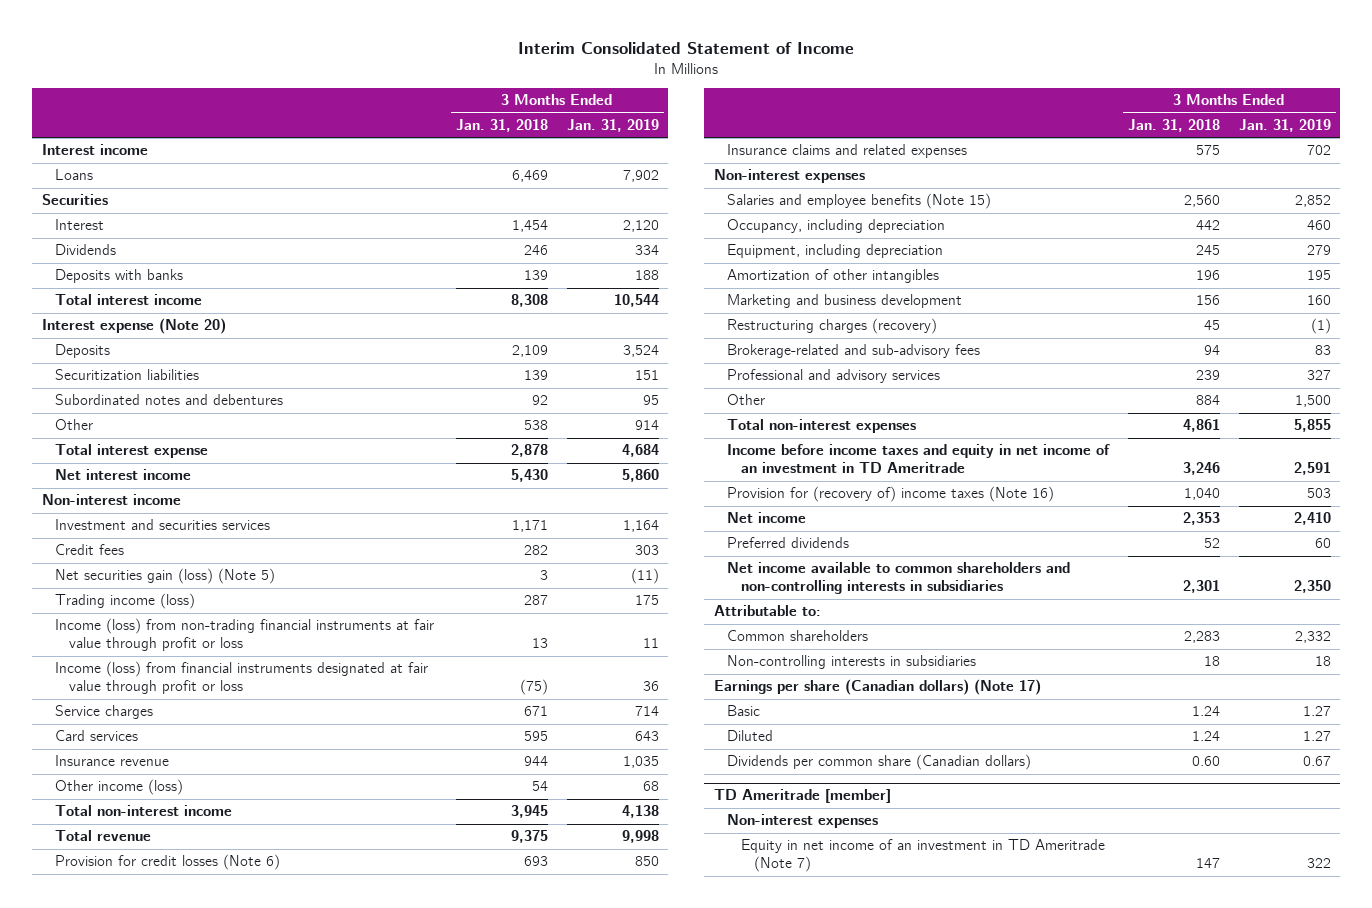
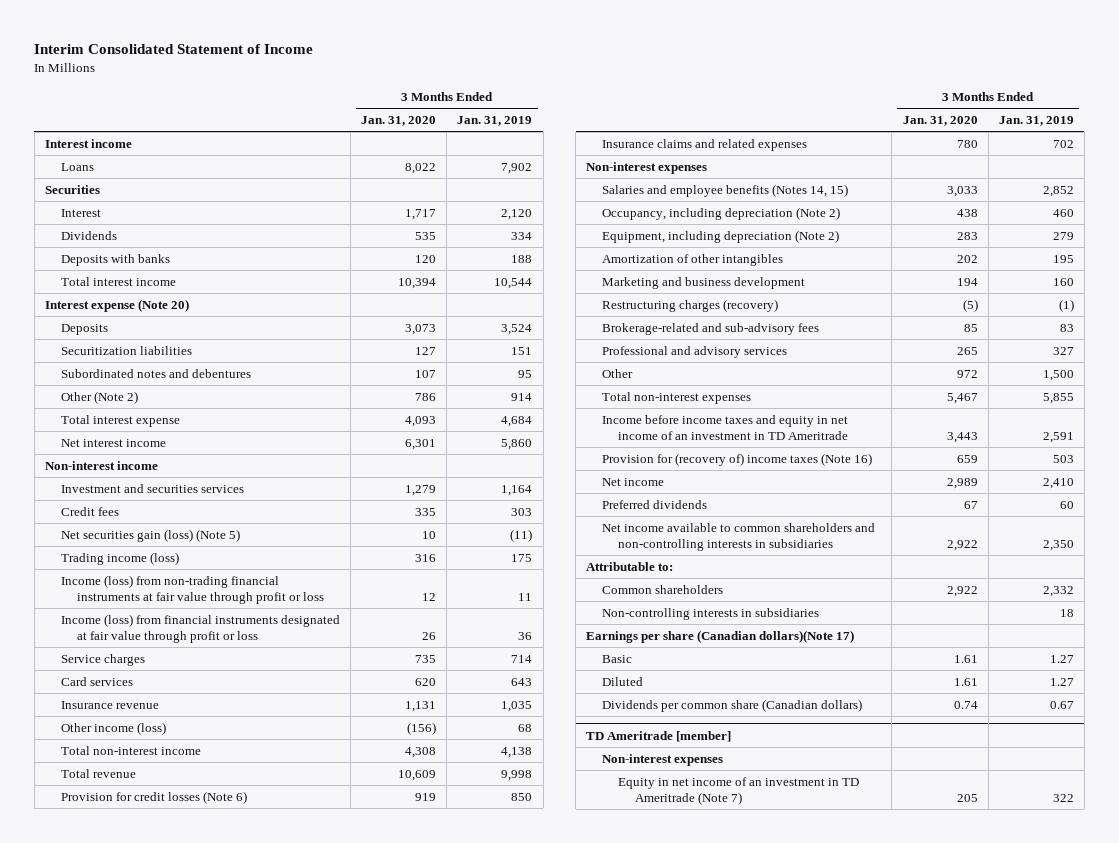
[456,118,549,132] Jan. 31, 2018 -> none
none -> [361,116,437,127] Jan. 31, 2020
[55,419,94,431] Other -> [60,390,138,404] Other (Note 2)
[727,193,992,210] Salaries and employee benefits (Note 15) -> [602,183,849,197] Salaries and employee benefits (Notes 14, 15)
[727,219,946,234] Occupancy, including depreciation -> [602,206,841,220] Occupancy, including depreciation (Note 2)
[727,244,944,259] Equipment, including depreciation -> [602,229,840,243] Equipment, including depreciation (Note 2)
[713,679,1041,696] Earnings per share (Canadian dollars) (Note 17) -> [586,629,855,643] Earnings per share (Canadian dollars)(Note 17)

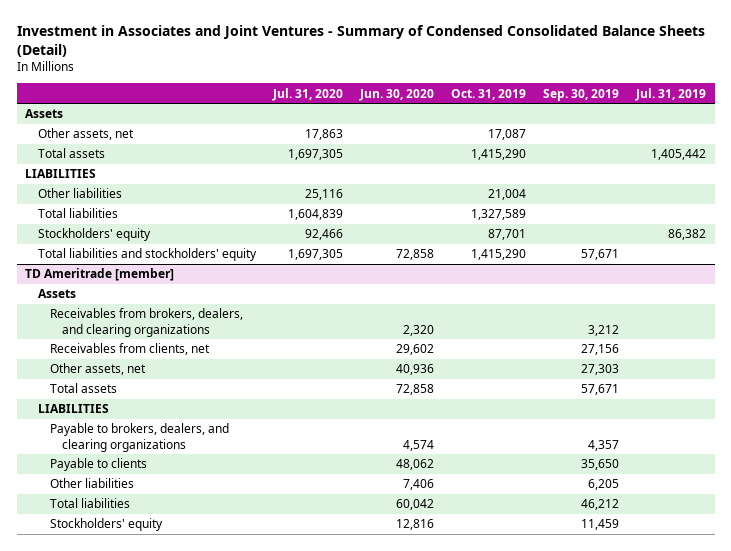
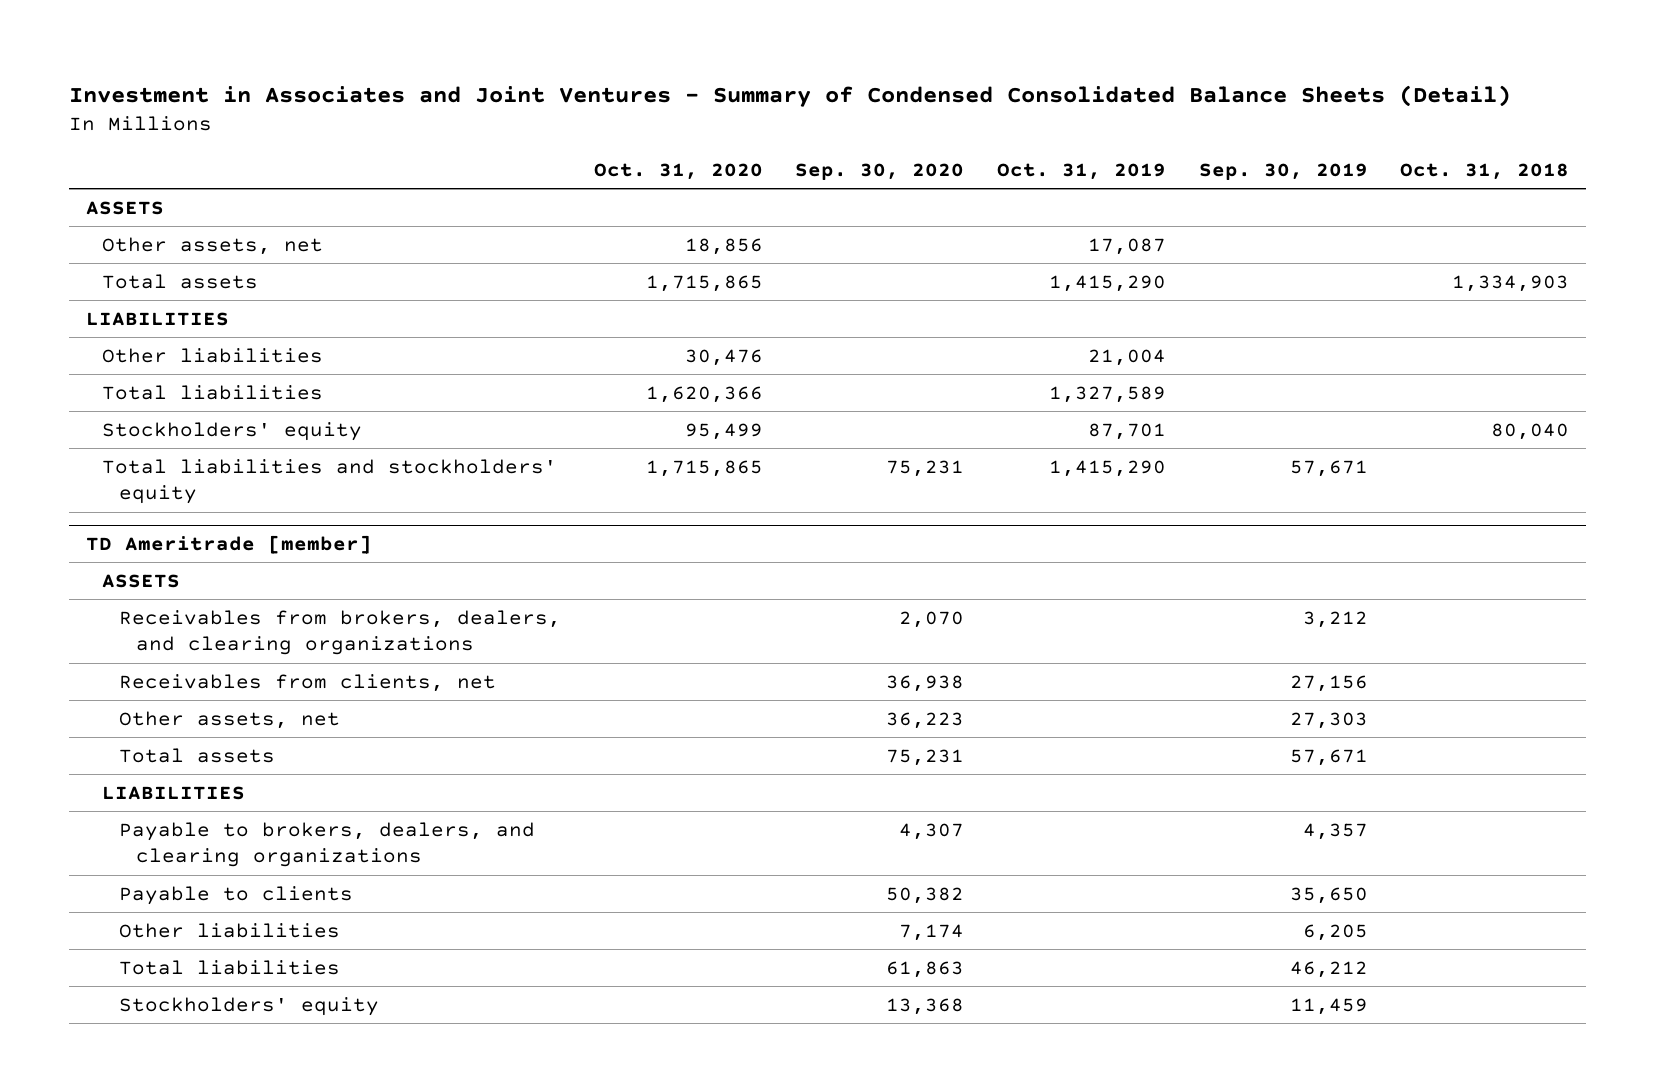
[271,87,343,101] Jul. 31, 2020 -> none
[358,88,434,101] Jun. 30, 2020 -> none
[635,87,707,101] Jul. 31, 2019 -> none
none -> [593,162,763,180] Oct. 31, 2020
none -> [795,162,965,180] Sep. 30, 2020
none -> [1400,162,1570,180] Oct. 31, 2018
[25,109,64,119] Assets -> [85,200,164,215] ASSETS
[37,289,76,299] Assets -> [102,573,181,588] ASSETS

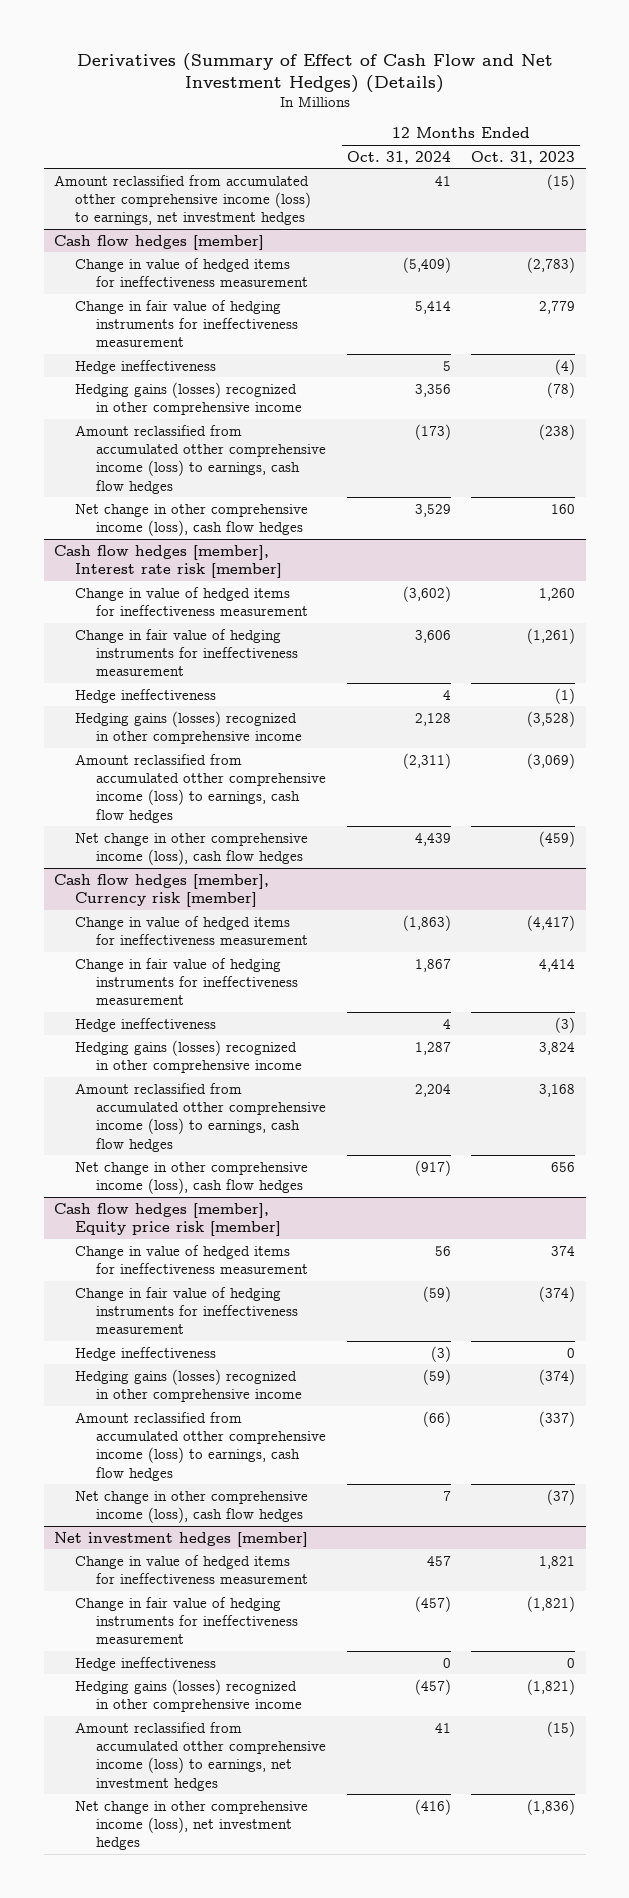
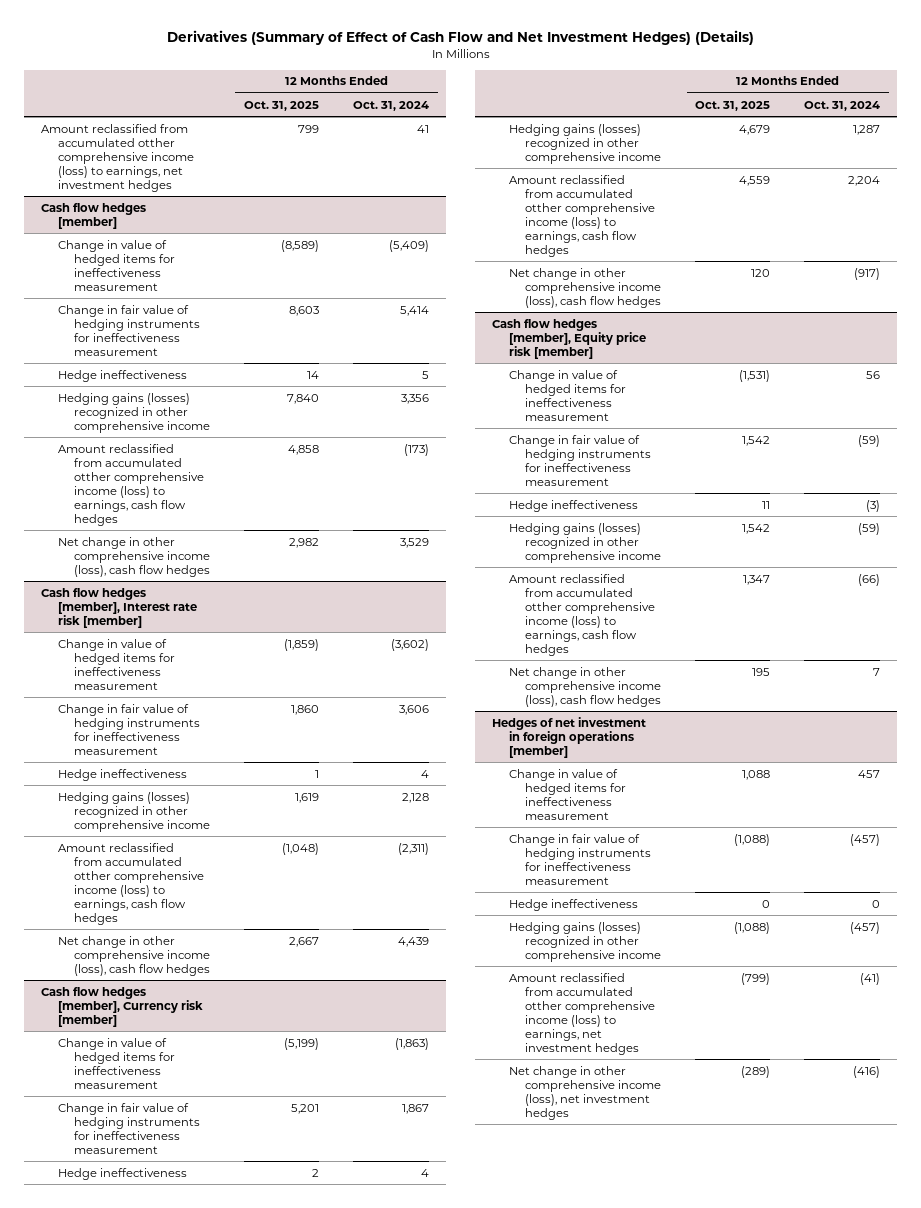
[471,150,576,164] Oct. 31, 2023 -> none
none -> [243,100,319,111] Oct. 31, 2025
[53,1531,308,1547] Net investment hedges [member] -> [492,716,647,758] Hedges of net investment in foreign operations [member]
[434,1722,451,1733] 41 -> [860,972,881,985] (41)

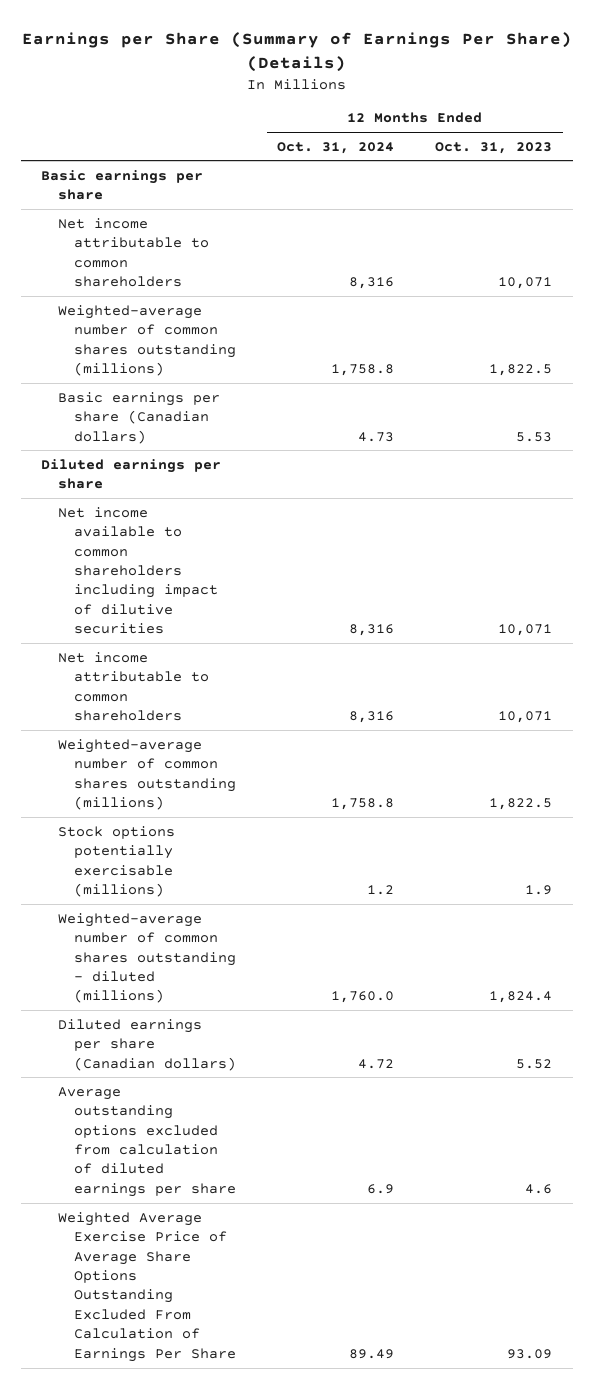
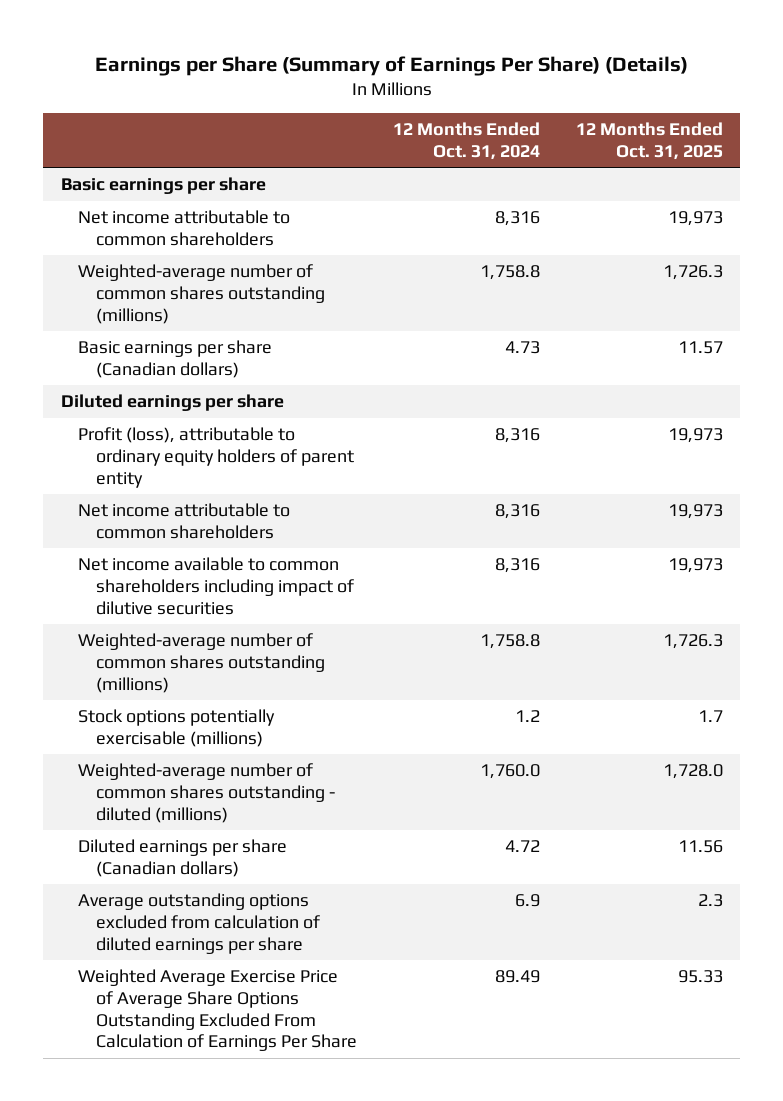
[435,141,553,154] Oct. 31, 2023 -> none
none -> [575,122,723,160] 12 Months Ended Oct. 31, 2025
none -> [78,427,355,488] Profit (loss), attributable to ordinary equity holders of parent entity
[57,506,218,635] Net income available to common shareholders including impact of dilutive securities -> [78,557,355,615] Net income available to common shareholders including impact of dilutive securities

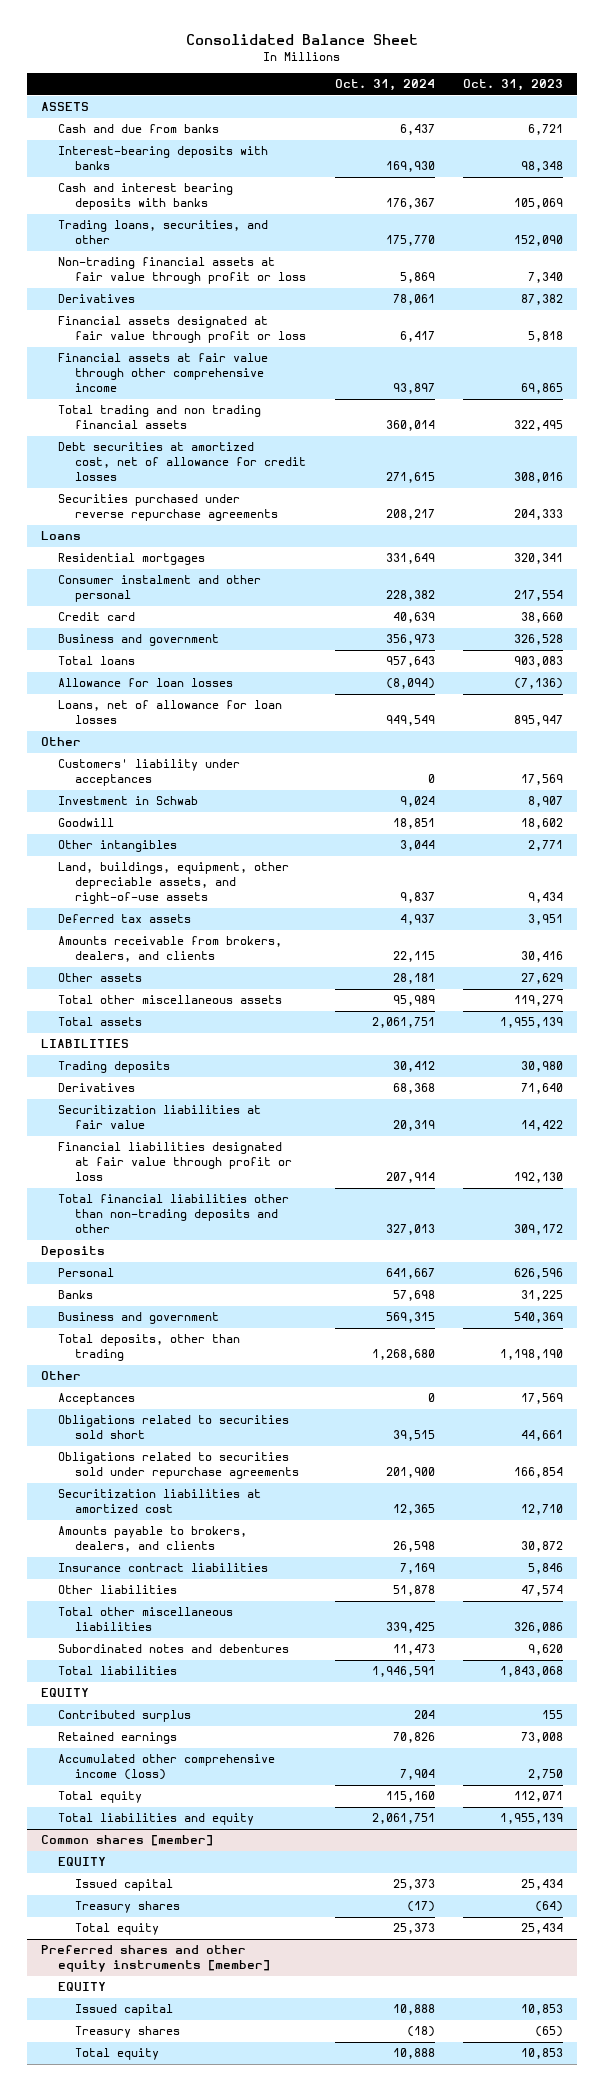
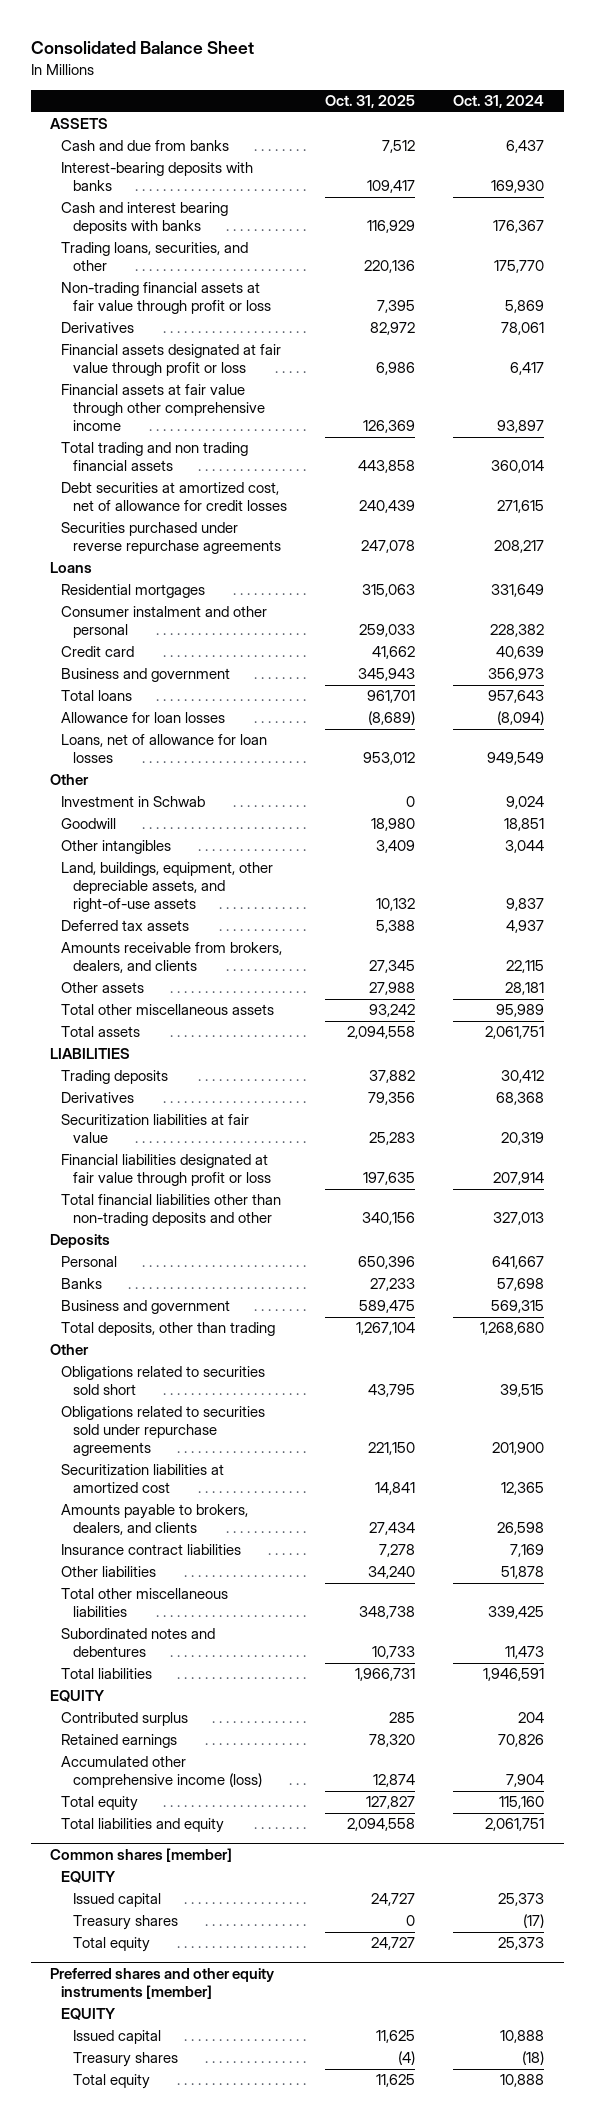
[462,79,563,92] Oct. 31, 2023 -> none
none -> [325,95,416,109] Oct. 31, 2025
[58,759,241,787] Customers' liability under acceptances -> none
[58,1393,136,1406] Acceptances -> none

